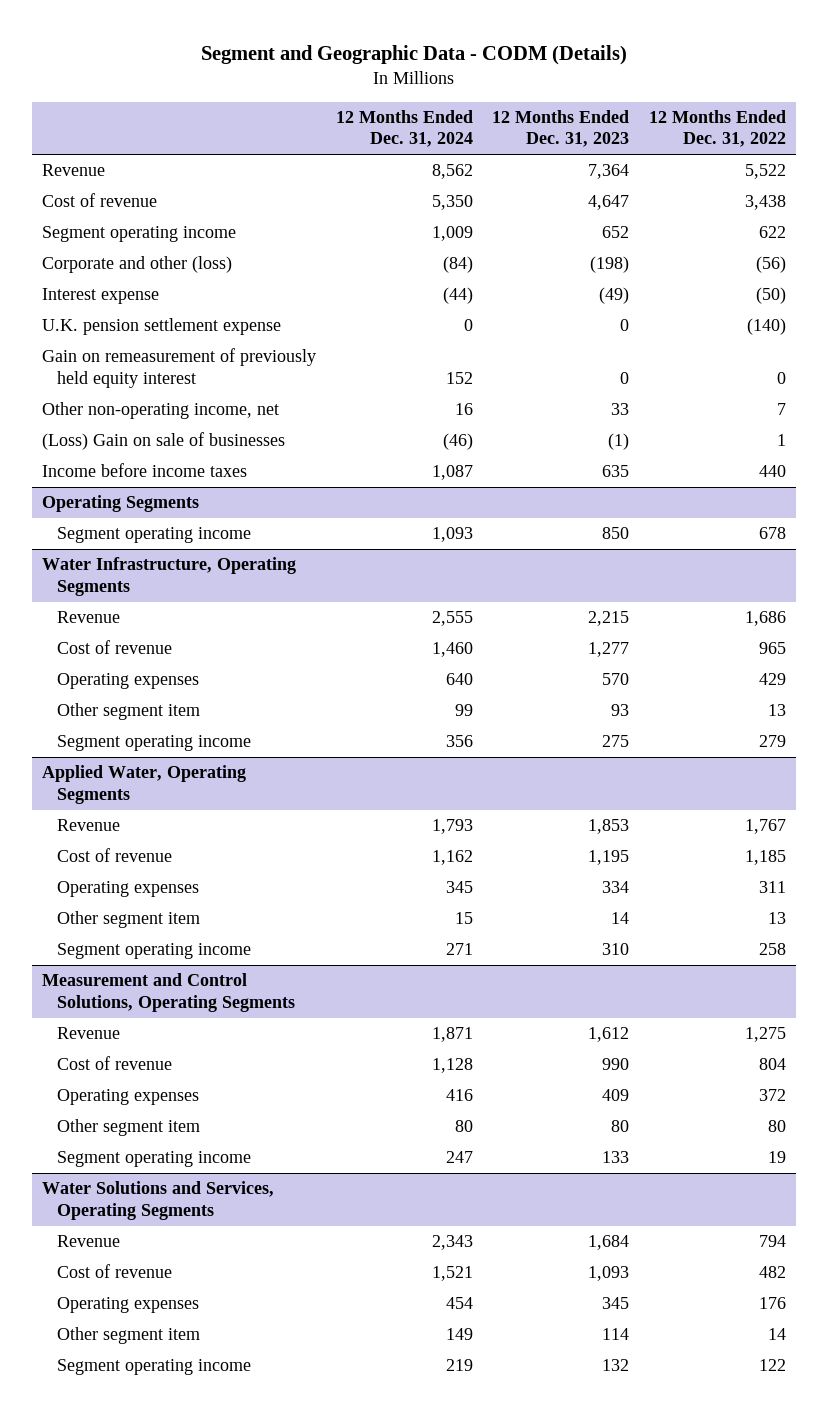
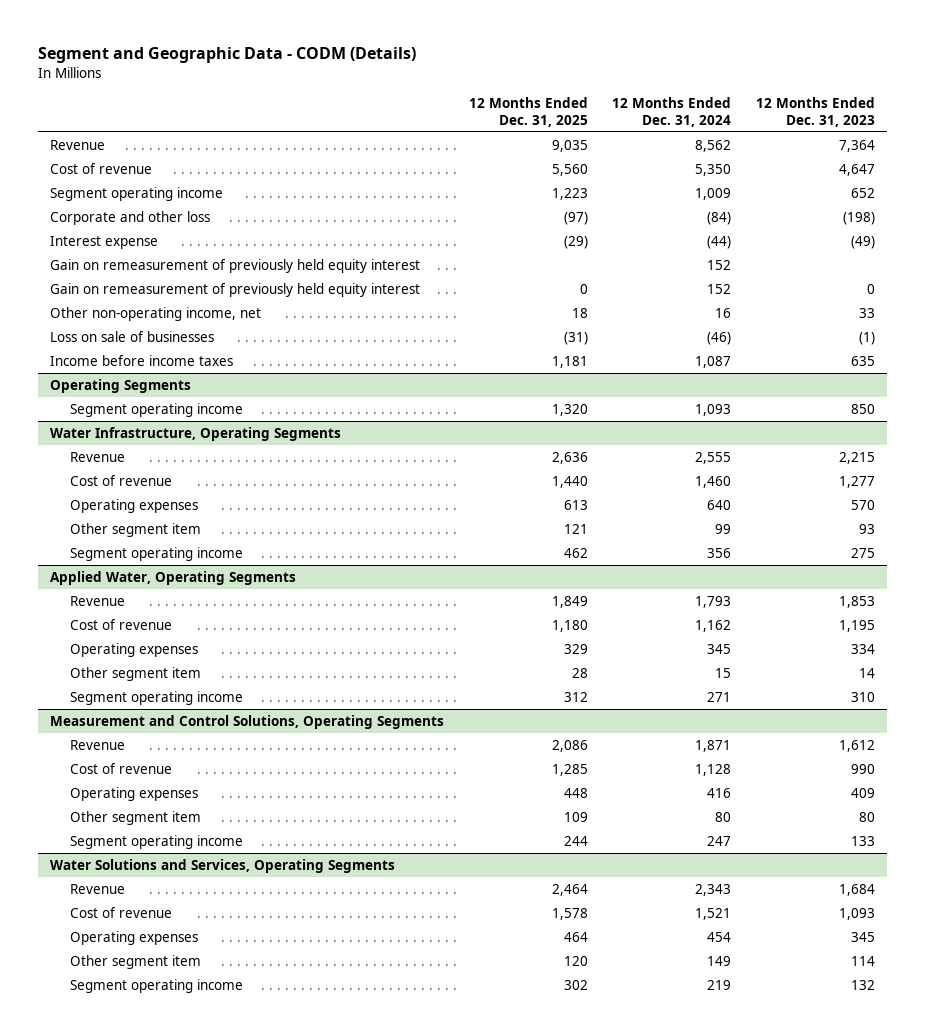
[649,109,787,148] 12 Months Ended Dec. 31, 2022 -> none
none -> [468,97,588,127] 12 Months Ended Dec. 31, 2025
[41,256,232,274] Corporate and other (loss) -> [50,210,211,225] Corporate and other loss
[41,318,281,336] U.K. pension settlement expense -> none
none -> [50,258,421,273] Gain on remeasurement of previously held equity interest
[41,432,285,451] (Loss) Gain on sale of businesses -> [50,330,215,342] Loss on sale of businesses

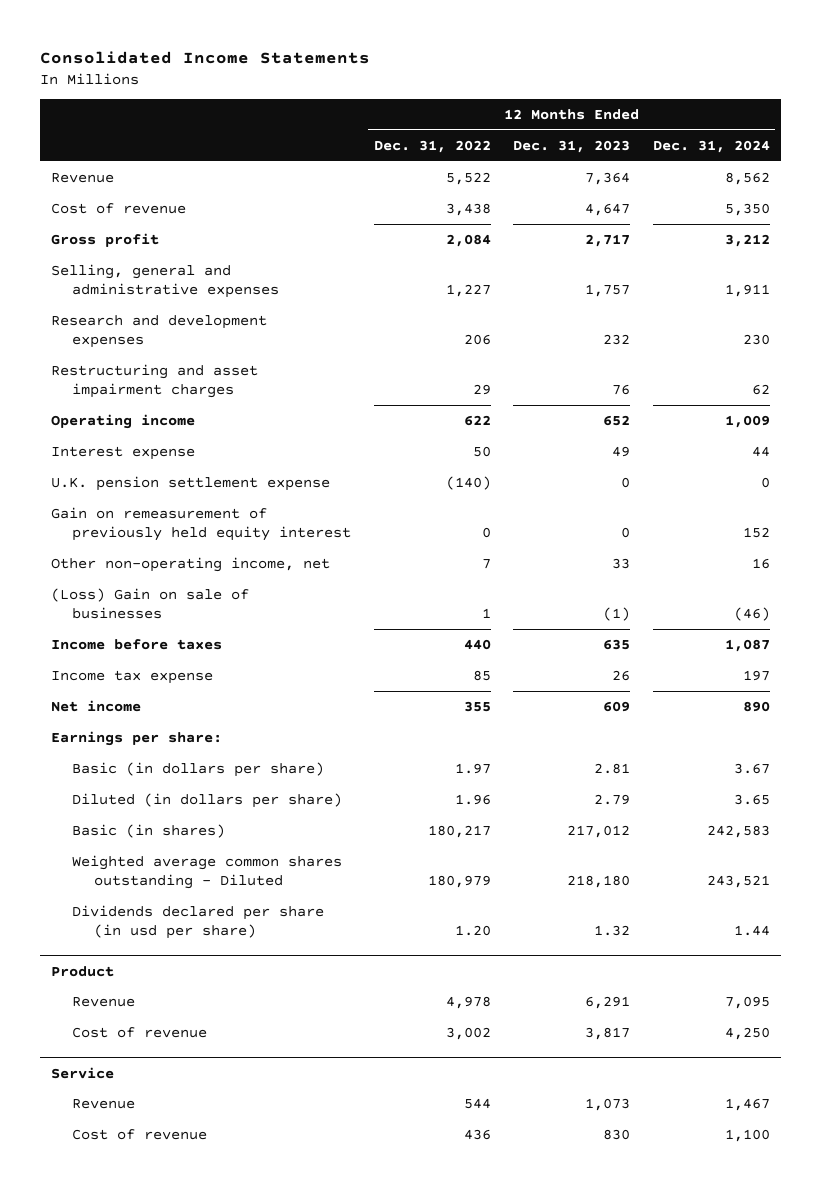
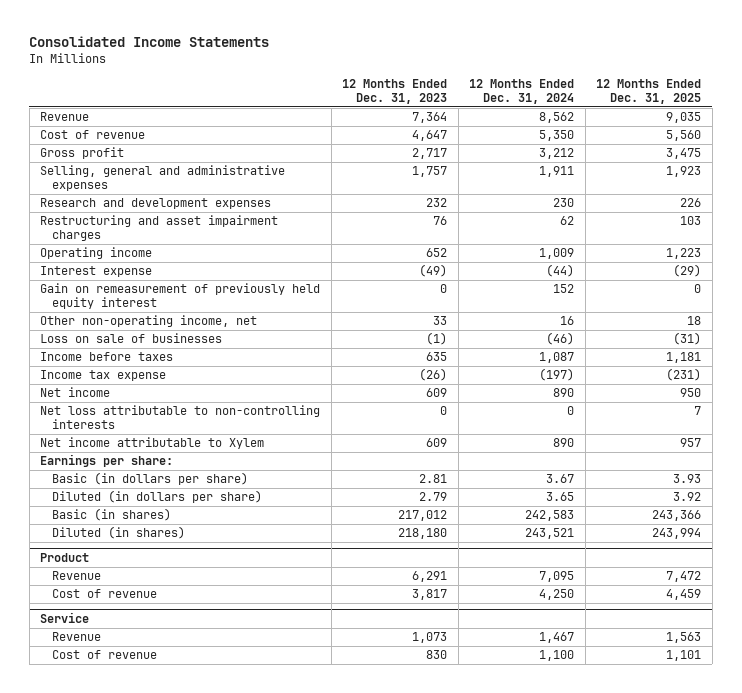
[373,139,491,153] Dec. 31, 2022 -> none
none -> [596,79,702,104] 12 Months Ended Dec. 31, 2025
[50,475,330,491] U.K. pension settlement expense -> none
[612,445,631,457] 49 -> [419,264,448,278] (49)
[751,445,770,457] 44 -> [546,264,575,278] (44)
[50,587,249,620] (Loss) Gain on sale of businesses -> [40,333,223,344] Loss on sale of businesses
[612,669,631,681] 26 -> [419,368,448,382] (26)
[742,669,770,681] 197 -> [539,368,575,382] (197)
none -> [40,405,321,430] Net loss attributable to non-controlling interests
none -> [40,437,265,450] Net income attributable to Xylem
[72,904,325,940] Dividends declared per share (in usd per share) -> none
[72,854,343,890] Weighted average common shares outstanding - Diluted -> [52,526,186,540] Diluted (in shares)

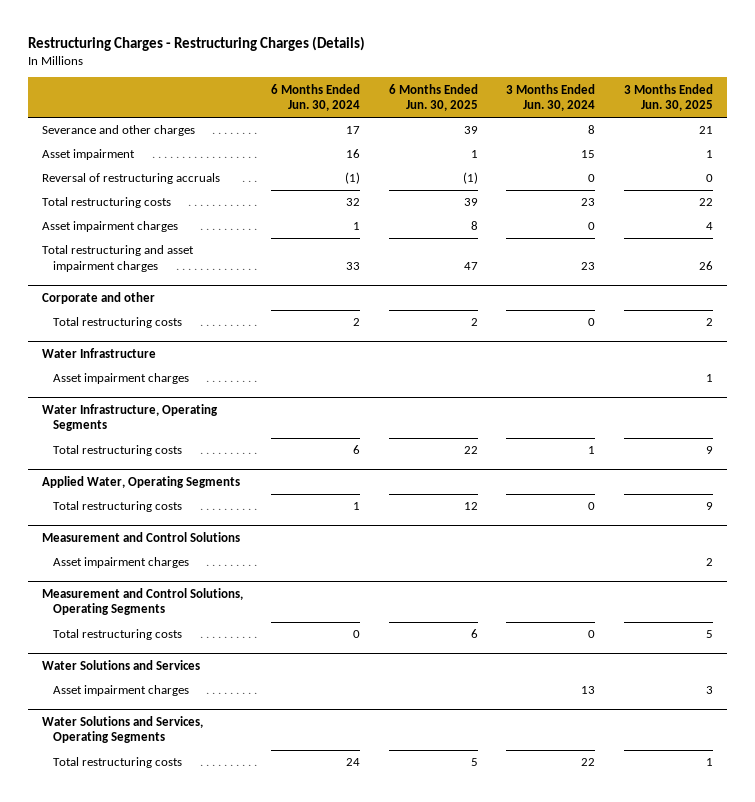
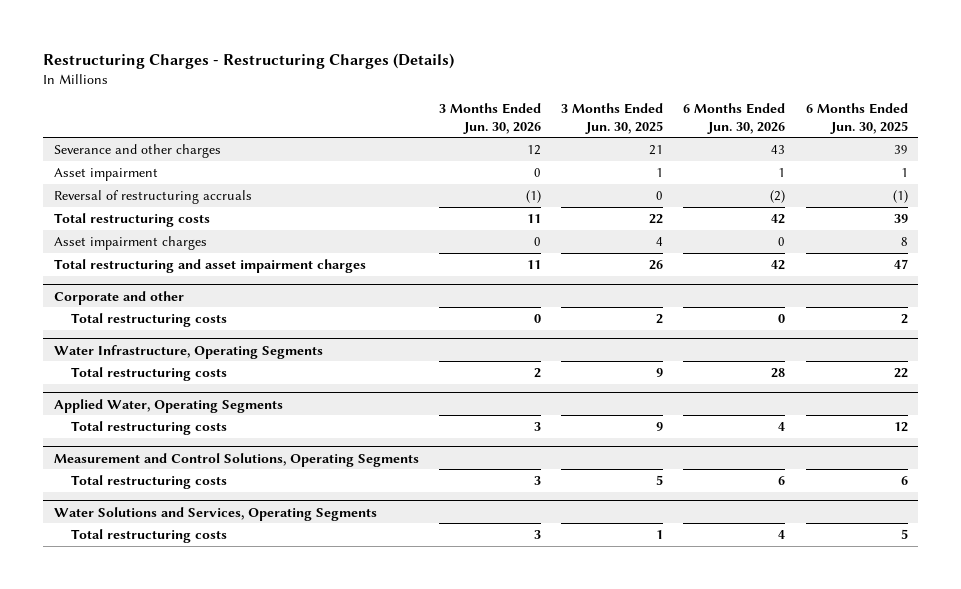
[271,83,361,112] 6 Months Ended Jun. 30, 2024 -> none
[506,83,596,112] 3 Months Ended Jun. 30, 2024 -> none
none -> [438,103,541,134] 3 Months Ended Jun. 30, 2026
none -> [683,103,786,134] 6 Months Ended Jun. 30, 2026
[42,348,157,359] Water Infrastructure -> none
[52,373,189,385] Asset impairment charges -> none
[42,532,241,543] Measurement and Control Solutions -> none
[52,557,189,569] Asset impairment charges -> none
[42,660,201,671] Water Solutions and Services -> none
[52,685,189,697] Asset impairment charges -> none

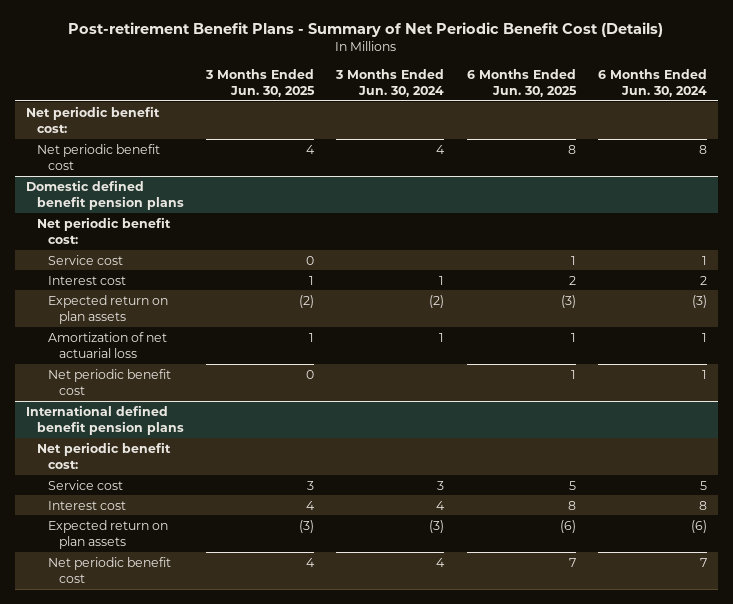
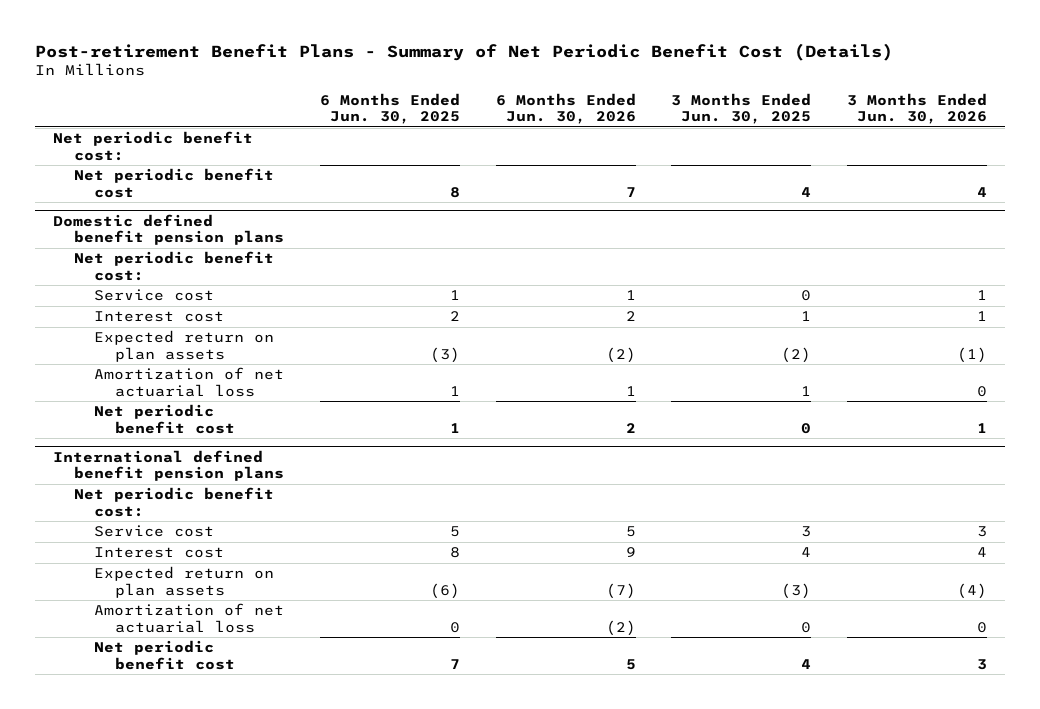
[335,68,445,98] 3 Months Ended Jun. 30, 2024 -> none
[597,68,707,98] 6 Months Ended Jun. 30, 2024 -> none
none -> [495,92,636,124] 6 Months Ended Jun. 30, 2026
none -> [847,92,988,124] 3 Months Ended Jun. 30, 2026
none -> [94,603,285,633] Amortization of net actuarial loss

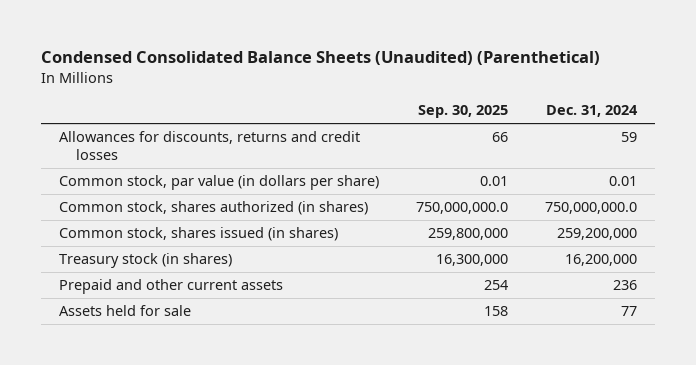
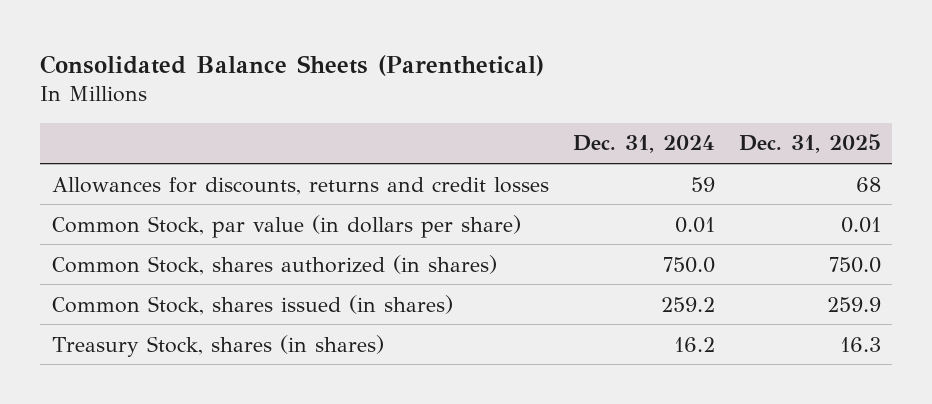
[41,51,601,66] Condensed Consolidated Balance Sheets (Unaudited) (Parenthetical) -> [39,54,544,76] Consolidated Balance Sheets (Parenthetical)
[417,105,508,119] Sep. 30, 2025 -> none
none -> [738,134,881,154] Dec. 31, 2025
[59,279,284,295] Prepaid and other current assets -> none
[59,305,192,317] Assets held for sale -> none
[59,175,380,191] Common stock, par value (in dollars per share) -> [51,214,521,238] Common Stock, par value (in dollars per share)
[59,201,369,216] Common stock, shares authorized (in shares) -> [51,254,497,275] Common Stock, shares authorized (in shares)
[544,202,637,215] 750,000,000.0 -> [662,256,715,273] 750.0
[59,227,339,242] Common stock, shares issued (in shares) -> [51,294,453,315] Common Stock, shares issued (in shares)
[556,228,637,241] 259,200,000 -> [660,296,715,312] 259.2
[59,253,233,269] Treasury stock (in shares) -> [51,334,384,357] Treasury Stock, shares (in shares)
[564,254,637,267] 16,200,000 -> [673,336,715,352] 16.2

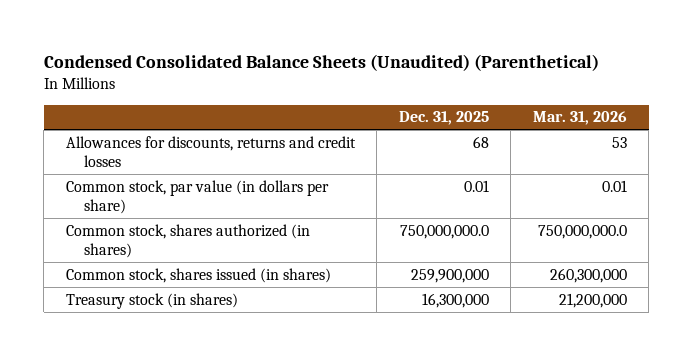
[39,54,544,76] Consolidated Balance Sheets (Parenthetical) -> [43,53,599,71] Condensed Consolidated Balance Sheets (Unaudited) (Parenthetical)
[572,135,715,154] Dec. 31, 2024 -> none
none -> [532,111,627,126] Mar. 31, 2026
[51,214,521,238] Common Stock, par value (in dollars per share) -> [65,179,329,214] Common stock, par value (in dollars per share)
[51,254,497,275] Common Stock, shares authorized (in shares) -> [65,223,310,258] Common stock, shares authorized (in shares)
[828,256,881,273] 750.0 -> [399,224,489,239] 750,000,000.0
[51,294,453,315] Common Stock, shares issued (in shares) -> [65,267,331,283] Common stock, shares issued (in shares)
[826,296,881,312] 259.9 -> [410,268,489,283] 259,900,000
[51,334,384,357] Treasury Stock, shares (in shares) -> [65,292,238,309] Treasury stock (in shares)
[839,336,881,352] 16.3 -> [421,292,489,308] 16,300,000

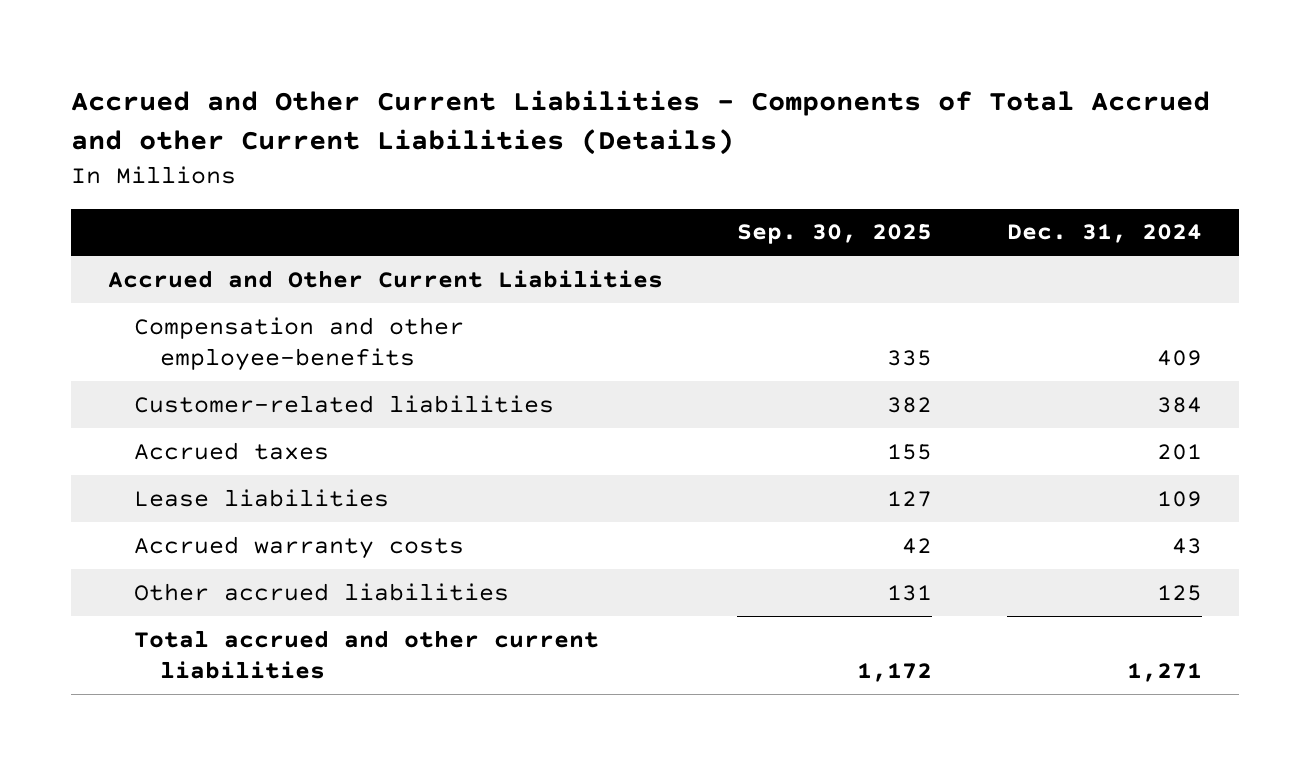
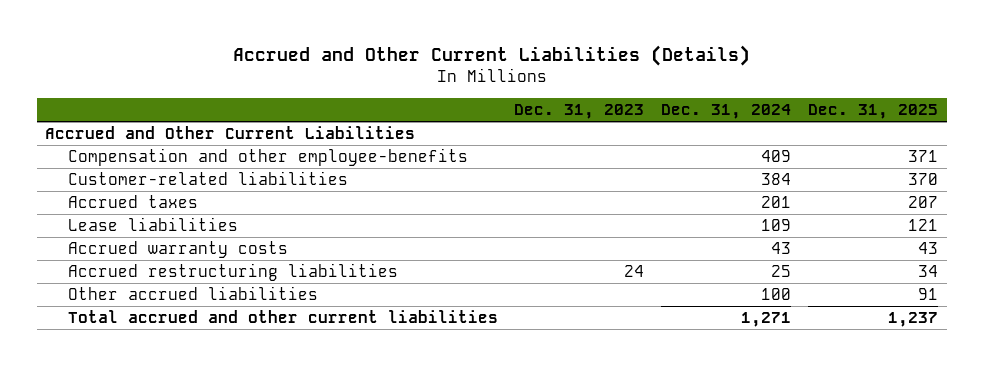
[71,90,1211,156] Accrued and Other Current Liabilities - Components of Total Accrued and other Current Liabilities (Details) -> [232,45,750,67] Accrued and Other Current Liabilities (Details)
[737,224,933,245] Sep. 30, 2025 -> none
none -> [514,104,645,120] Dec. 31, 2023
none -> [808,104,939,120] Dec. 31, 2025
none -> [67,263,398,282] Accrued restructuring liabilities
[1156,584,1202,601] 125 -> [761,288,792,301] 100

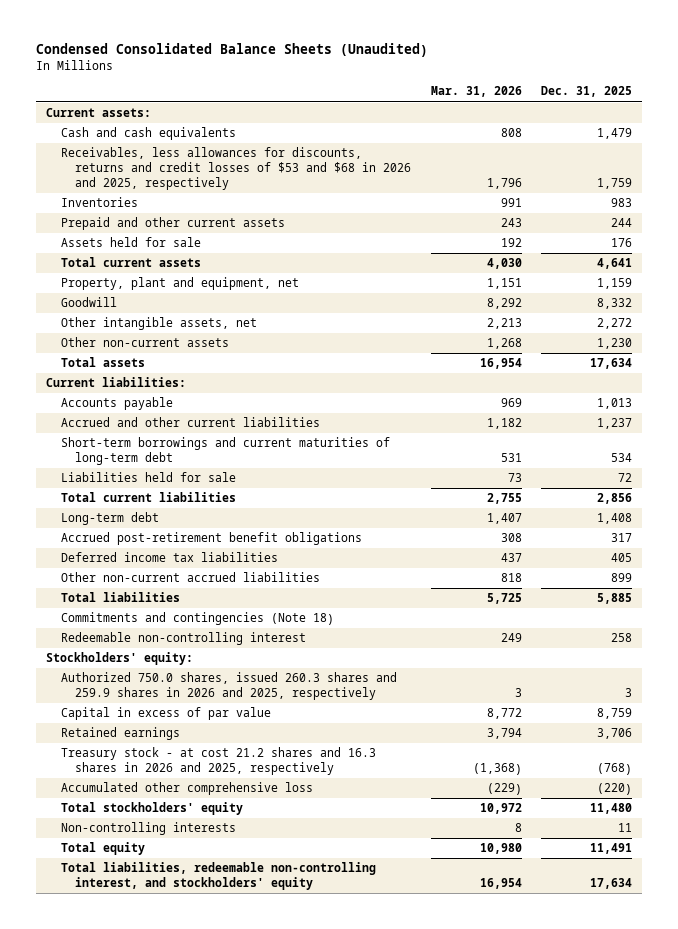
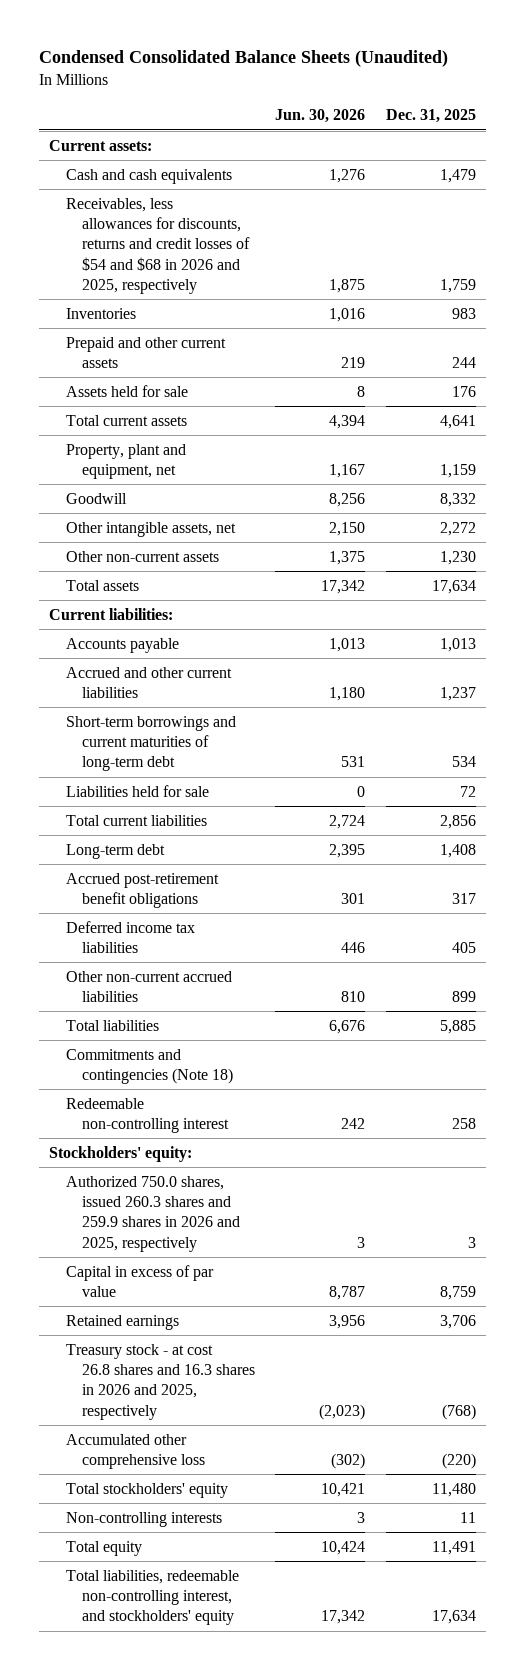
[430,86,522,98] Mar. 31, 2026 -> none
none -> [275,109,366,124] Jun. 30, 2026
[60,147,412,190] Receivables, less allowances for discounts, returns and credit losses of $53 and $68 in 2026 and 2025, respectively -> [65,197,251,295] Receivables, less allowances for discounts, returns and credit losses of $54 and $68 in 2026 and 2025, respectively
[60,747,376,776] Treasury stock - at cost 21.2 shares and 16.3 shares in 2026 and 2025, respectively -> [65,1343,256,1420] Treasury stock - at cost 26.8 shares and 16.3 shares in 2026 and 2025, respectively

